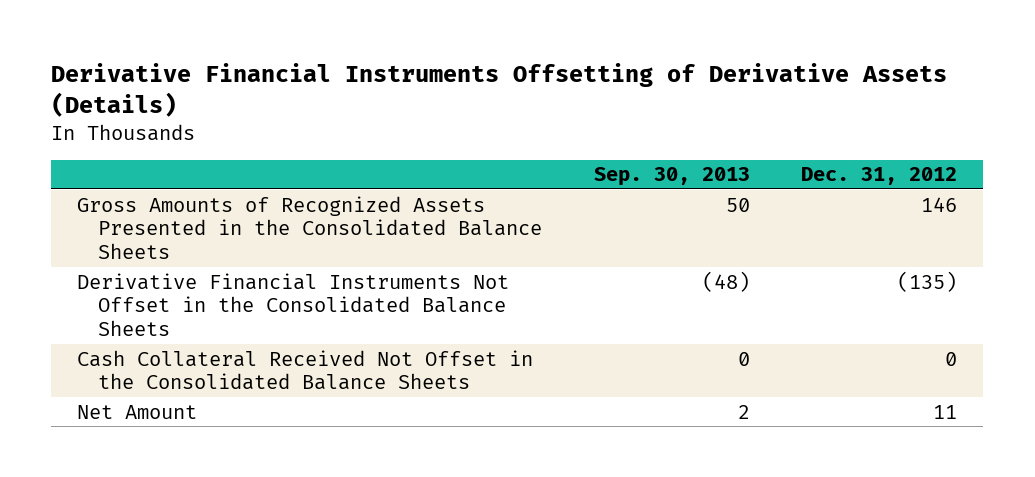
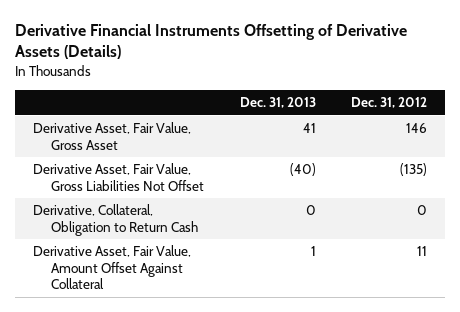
[593,167,750,187] Sep. 30, 2013 -> none
none -> [239,96,316,108] Dec. 31, 2013
[77,195,543,260] Gross Amounts of Recognized Assets Presented in the Consolidated Balance Sheets -> [32,122,191,150] Derivative Asset, Fair Value, Gross Asset
[77,272,510,337] Derivative Financial Instruments Not Offset in the Consolidated Balance Sheets -> [32,163,205,191] Derivative Asset, Fair Value, Gross Liabilities Not Offset
[77,349,534,391] Cash Collateral Received Not Offset in the Consolidated Balance Sheets -> [32,204,199,236] Derivative, Collateral, Obligation to Return Cash
[77,404,198,419] Net Amount -> [32,245,191,290] Derivative Asset, Fair Value, Amount Offset Against Collateral

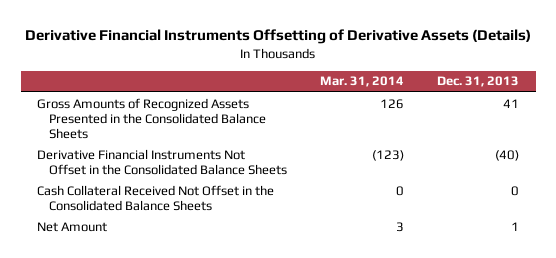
[351,96,428,108] Dec. 31, 2012 -> none
none -> [320,76,405,88] Mar. 31, 2014
[32,122,191,150] Derivative Asset, Fair Value, Gross Asset -> [37,97,267,139] Gross Amounts of Recognized Assets Presented in the Consolidated Balance Sheets
[32,163,205,191] Derivative Asset, Fair Value, Gross Liabilities Not Offset -> [37,148,288,175] Derivative Financial Instruments Not Offset in the Consolidated Balance Sheets
[32,204,199,236] Derivative, Collateral, Obligation to Return Cash -> [37,184,275,211] Cash Collateral Received Not Offset in the Consolidated Balance Sheets
[32,245,191,290] Derivative Asset, Fair Value, Amount Offset Against Collateral -> [37,221,108,232] Net Amount

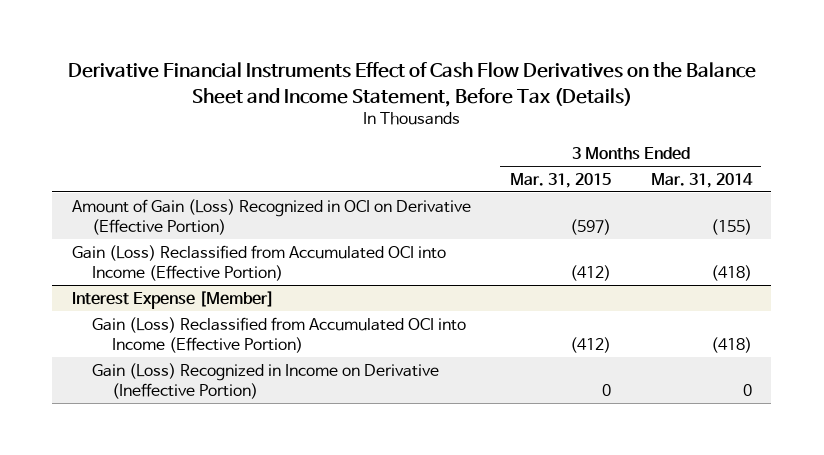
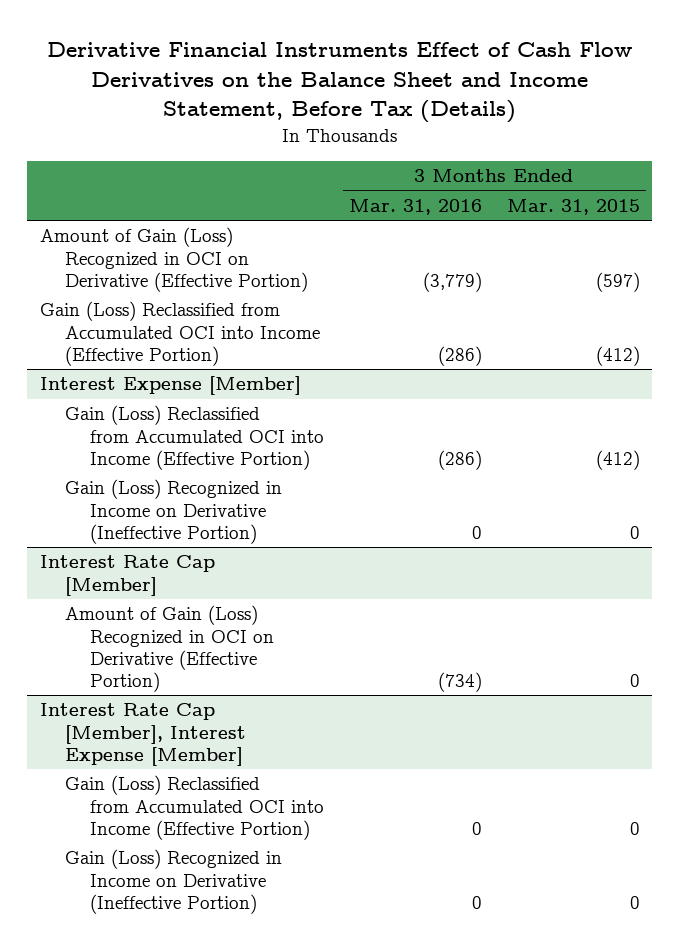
[650,172,753,188] Mar. 31, 2014 -> none
none -> [349,199,483,216] Mar. 31, 2016
none -> [39,555,215,596] Interest Rate Cap [Member]
none -> [65,605,275,692] Amount of Gain (Loss) Recognized in OCI on Derivative (Effective Portion)
none -> [39,703,247,766] Interest Rate Cap [Member], Interest Expense [Member]
none -> [65,775,325,840] Gain (Loss) Reclassified from Accumulated OCI into Income (Effective Portion)
none -> [65,849,283,914] Gain (Loss) Recognized in Income on Derivative (Ineffective Portion)

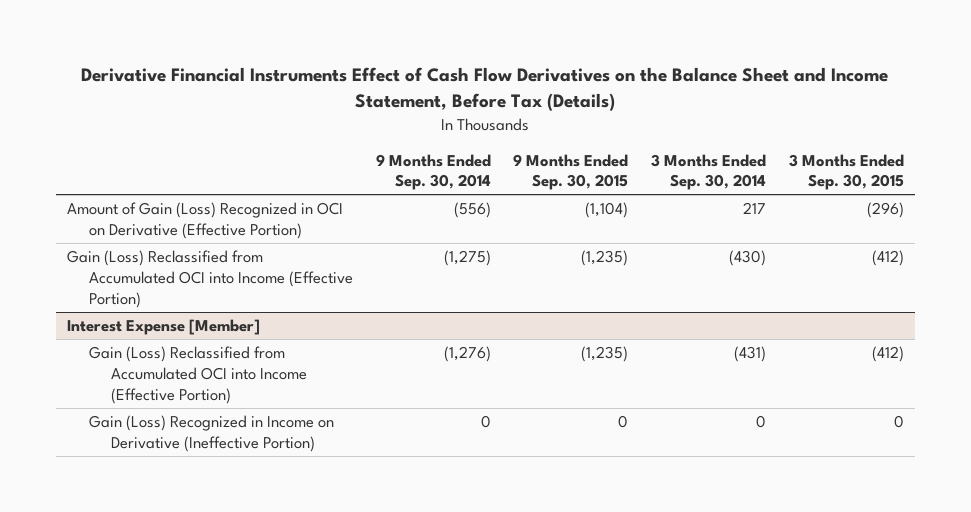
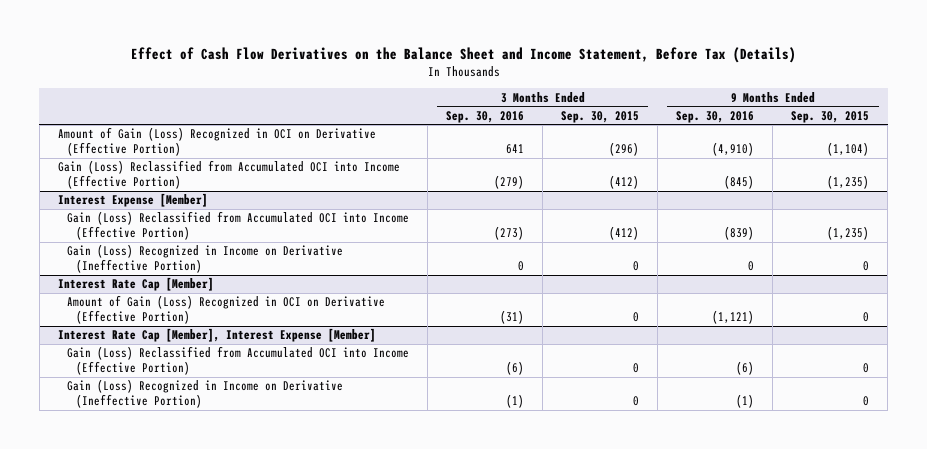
[81,67,889,112] Derivative Financial Instruments Effect of Cash Flow Derivatives on the Balance Sheet and Income Statement, Before Tax (Details) -> [130,46,796,63] Effect of Cash Flow Derivatives on the Balance Sheet and Income Statement, Before Tax (Details)
[375,153,491,191] 9 Months Ended Sep. 30, 2014 -> none
[651,153,767,191] 3 Months Ended Sep. 30, 2014 -> none
none -> [446,110,525,123] Sep. 30, 2016
none -> [676,110,755,123] Sep. 30, 2016
none -> [57,277,214,292] Interest Rate Cap [Member]
none -> [66,295,385,325] Amount of Gain (Loss) Recognized in OCI on Derivative (Effective Portion)
none -> [57,328,376,343] Interest Rate Cap [Member], Interest Expense [Member]
none -> [66,346,409,376] Gain (Loss) Reclassified from Accumulated OCI into Income (Effective Portion)
none -> [66,379,343,409] Gain (Loss) Recognized in Income on Derivative (Ineffective Portion)

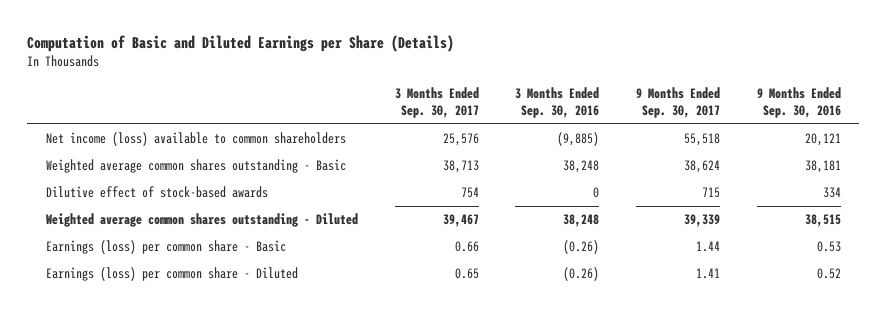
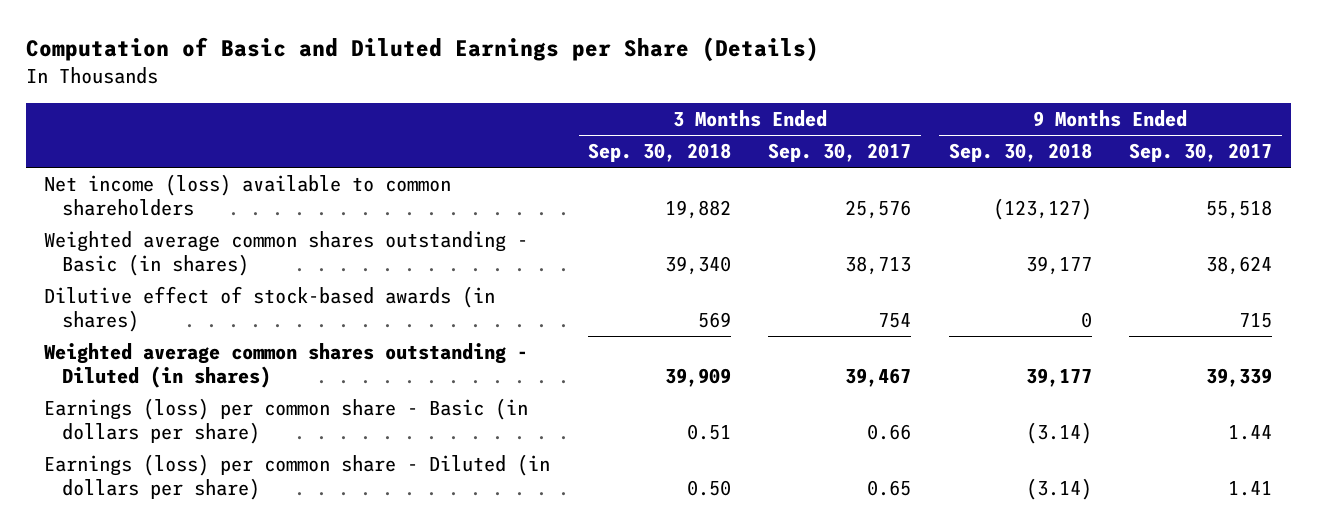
[515,86,600,118] 3 Months Ended Sep. 30, 2016 -> none
[756,86,841,118] 9 Months Ended Sep. 30, 2016 -> none
none -> [587,143,731,163] Sep. 30, 2018
none -> [948,143,1092,163] Sep. 30, 2018
[45,159,346,174] Weighted average common shares outstanding - Basic -> [44,231,529,277] Weighted average common shares outstanding - Basic (in shares)
[45,186,268,199] Dilutive effect of stock-based awards -> [44,286,496,333] Dilutive effect of stock-based awards (in shares)
[45,213,358,228] Weighted average common shares outstanding - Diluted -> [44,343,529,389] Weighted average common shares outstanding - Diluted (in shares)
[45,240,286,255] Earnings (loss) per common share - Basic -> [44,398,529,445] Earnings (loss) per common share - Basic (in dollars per share)
[45,267,298,282] Earnings (loss) per common share - Diluted -> [44,454,551,501] Earnings (loss) per common share - Diluted (in dollars per share)

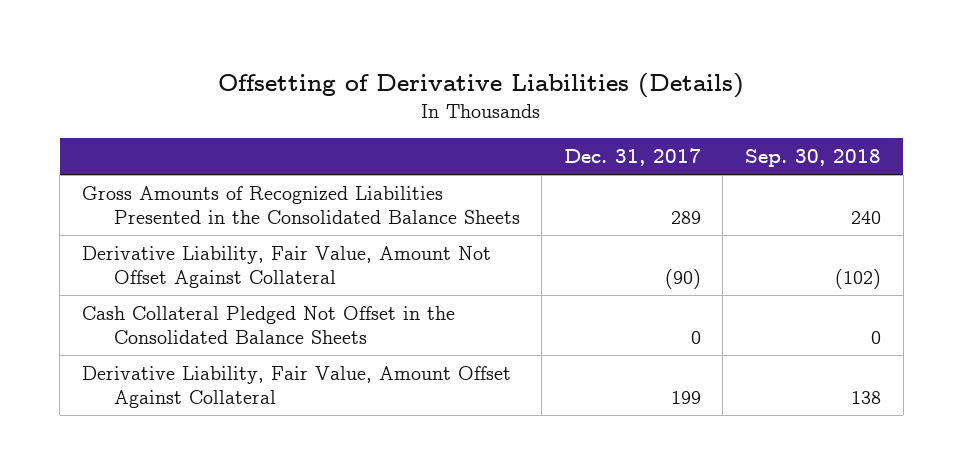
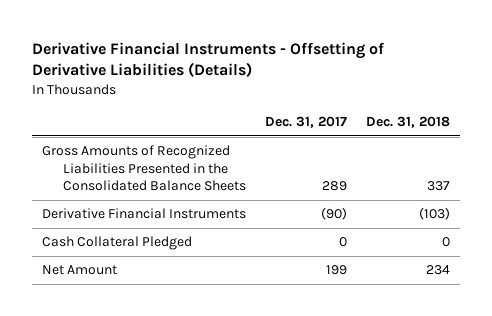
[218,72,745,98] Offsetting of Derivative Liabilities (Details) -> [32,41,385,78] Derivative Financial Instruments - Offsetting of Derivative Liabilities (Details)
[745,149,882,168] Sep. 30, 2018 -> none
none -> [366,115,451,128] Dec. 31, 2018
[81,245,491,288] Derivative Liability, Fair Value, Amount Not Offset Against Collateral -> [41,208,246,220] Derivative Financial Instruments
[81,305,455,344] Cash Collateral Pledged Not Offset in the Consolidated Balance Sheets -> [41,236,192,251] Cash Collateral Pledged
[81,365,511,408] Derivative Liability, Fair Value, Amount Offset Against Collateral -> [41,265,117,276] Net Amount

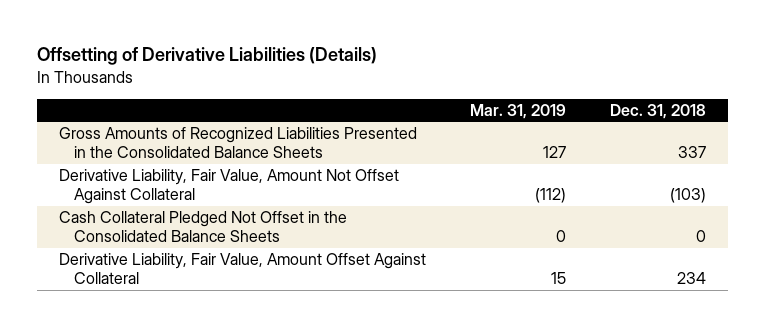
[32,41,385,78] Derivative Financial Instruments - Offsetting of Derivative Liabilities (Details) -> [36,47,377,66] Offsetting of Derivative Liabilities (Details)
[265,115,348,128] Dec. 31, 2017 -> none
none -> [469,103,566,119] Mar. 31, 2019
[41,208,246,220] Derivative Financial Instruments -> [58,169,399,204] Derivative Liability, Fair Value, Amount Not Offset Against Collateral
[41,236,192,251] Cash Collateral Pledged -> [58,211,347,242] Cash Collateral Pledged Not Offset in the Consolidated Balance Sheets
[41,265,117,276] Net Amount -> [58,253,426,284] Derivative Liability, Fair Value, Amount Offset Against Collateral

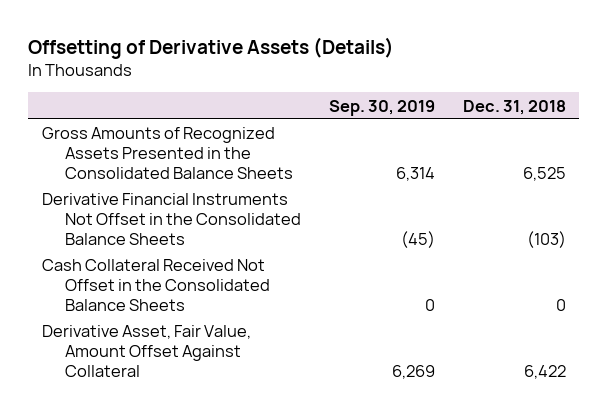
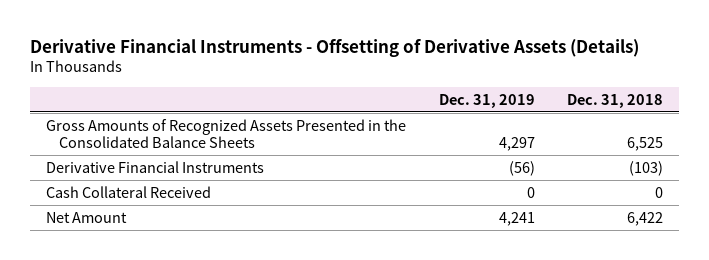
[28,36,395,59] Offsetting of Derivative Assets (Details) -> [29,38,639,57] Derivative Financial Instruments - Offsetting of Derivative Assets (Details)
[328,99,435,116] Sep. 30, 2019 -> none
none -> [438,93,535,108] Dec. 31, 2019
[41,193,302,245] Derivative Financial Instruments Not Offset in the Consolidated Balance Sheets -> none
none -> [45,160,264,173] Derivative Financial Instruments
[41,259,271,311] Cash Collateral Received Not Offset in the Consolidated Balance Sheets -> [45,185,211,198] Cash Collateral Received
[41,325,251,377] Derivative Asset, Fair Value, Amount Offset Against Collateral -> [45,211,127,223] Net Amount

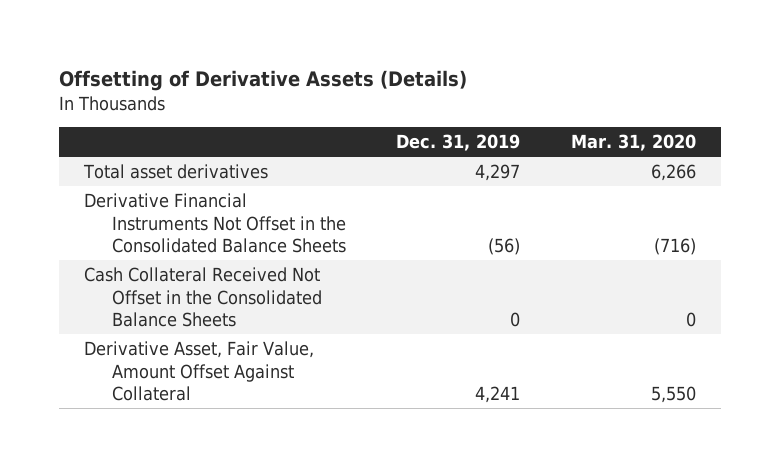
[29,38,639,57] Derivative Financial Instruments - Offsetting of Derivative Assets (Details) -> [58,70,467,92] Offsetting of Derivative Assets (Details)
[567,93,664,108] Dec. 31, 2018 -> none
none -> [570,134,696,152] Mar. 31, 2020
[45,160,264,173] Derivative Financial Instruments -> none
[45,118,406,149] Gross Amounts of Recognized Assets Presented in the Consolidated Balance Sheets -> [83,163,269,179] Total asset derivatives
none -> [84,192,347,254] Derivative Financial Instruments Not Offset in the Consolidated Balance Sheets
[45,185,211,198] Cash Collateral Received -> [84,266,323,328] Cash Collateral Received Not Offset in the Consolidated Balance Sheets
[45,211,127,223] Net Amount -> [84,340,315,402] Derivative Asset, Fair Value, Amount Offset Against Collateral

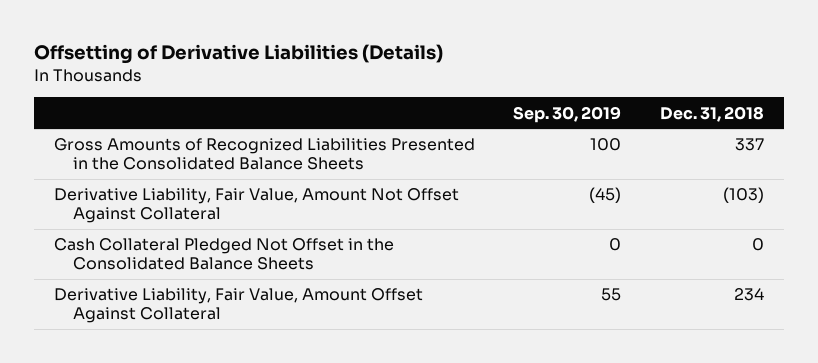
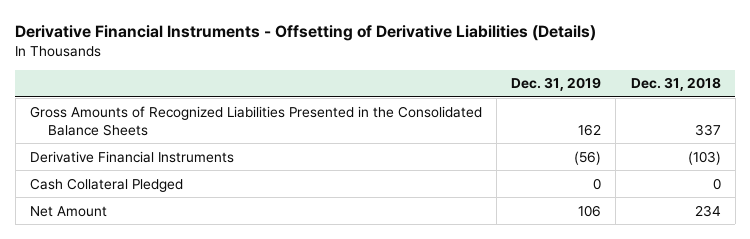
[34,44,444,65] Offsetting of Derivative Liabilities (Details) -> [15,24,597,41] Derivative Financial Instruments - Offsetting of Derivative Liabilities (Details)
[513,105,622,123] Sep. 30, 2019 -> none
none -> [511,77,602,92] Dec. 31, 2019
[53,188,459,224] Derivative Liability, Fair Value, Amount Not Offset Against Collateral -> none
none -> [29,150,234,163] Derivative Financial Instruments
[53,238,394,271] Cash Collateral Pledged Not Offset in the Consolidated Balance Sheets -> [29,177,183,192] Cash Collateral Pledged
[53,288,423,324] Derivative Liability, Fair Value, Amount Offset Against Collateral -> [29,205,107,217] Net Amount

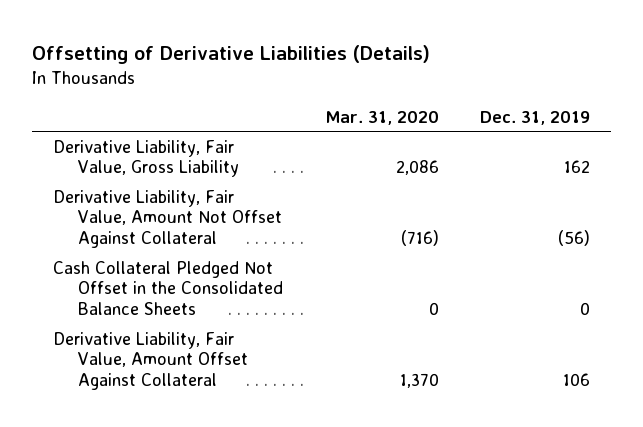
[15,24,597,41] Derivative Financial Instruments - Offsetting of Derivative Liabilities (Details) -> [32,45,431,65] Offsetting of Derivative Liabilities (Details)
[630,77,721,92] Dec. 31, 2018 -> none
none -> [324,110,439,125] Mar. 31, 2020
[29,150,234,163] Derivative Financial Instruments -> none
[29,105,482,136] Gross Amounts of Recognized Liabilities Presented in the Consolidated Balance Sheets -> [53,139,240,178] Derivative Liability, Fair Value, Gross Liability
none -> [53,189,283,249] Derivative Liability, Fair Value, Amount Not Offset Against Collateral
[29,177,183,192] Cash Collateral Pledged -> [53,260,284,316] Cash Collateral Pledged Not Offset in the Consolidated Balance Sheets
[29,205,107,217] Net Amount -> [53,331,249,391] Derivative Liability, Fair Value, Amount Offset Against Collateral

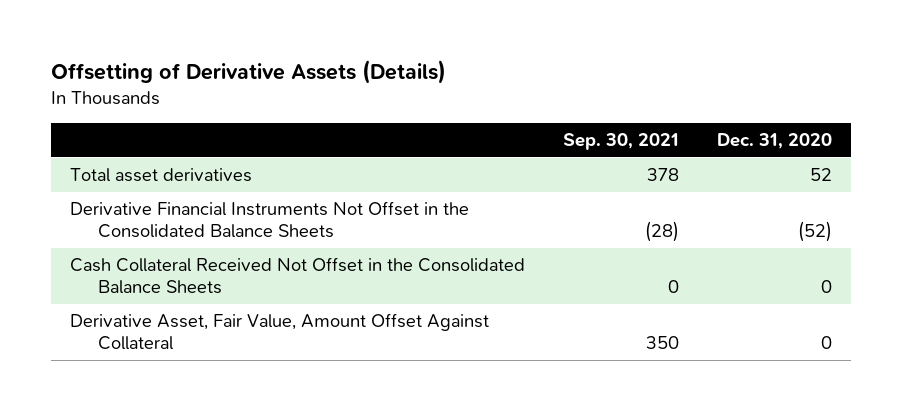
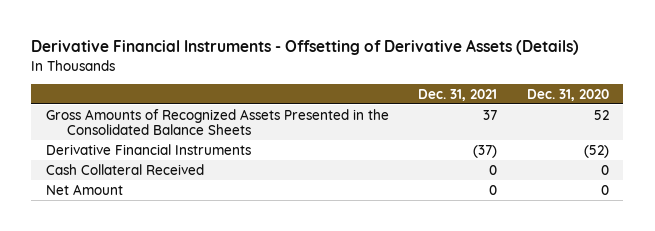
[50,60,446,85] Offsetting of Derivative Assets (Details) -> [31,39,580,56] Derivative Financial Instruments - Offsetting of Derivative Assets (Details)
[563,133,680,151] Sep. 30, 2021 -> none
none -> [418,88,498,101] Dec. 31, 2021
[69,201,469,239] Derivative Financial Instruments Not Offset in the Consolidated Balance Sheets -> none
[69,168,252,183] Total asset derivatives -> [46,108,390,136] Gross Amounts of Recognized Assets Presented in the Consolidated Balance Sheets
none -> [46,143,252,155] Derivative Financial Instruments
[69,257,525,295] Cash Collateral Received Not Offset in the Consolidated Balance Sheets -> [46,163,205,175] Cash Collateral Received
[69,313,489,351] Derivative Asset, Fair Value, Amount Offset Against Collateral -> [46,183,124,195] Net Amount

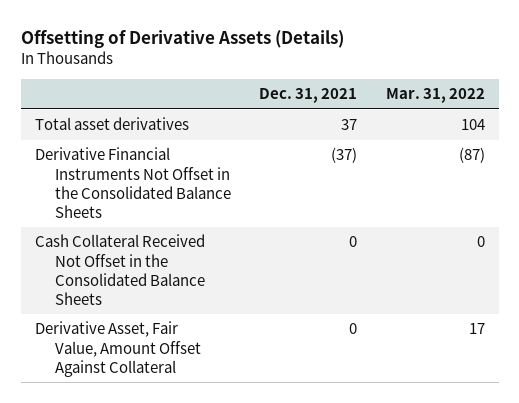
[31,39,580,56] Derivative Financial Instruments - Offsetting of Derivative Assets (Details) -> [20,29,344,48] Offsetting of Derivative Assets (Details)
[526,88,609,101] Dec. 31, 2020 -> none
none -> [385,88,485,104] Mar. 31, 2022
[46,143,252,155] Derivative Financial Instruments -> none
[46,108,390,136] Gross Amounts of Recognized Assets Presented in the Consolidated Balance Sheets -> [34,117,189,131] Total asset derivatives
none -> [34,147,232,218] Derivative Financial Instruments Not Offset in the Consolidated Balance Sheets
[46,163,205,175] Cash Collateral Received -> [34,234,206,305] Cash Collateral Received Not Offset in the Consolidated Balance Sheets
[46,183,124,195] Net Amount -> [34,321,202,377] Derivative Asset, Fair Value, Amount Offset Against Collateral

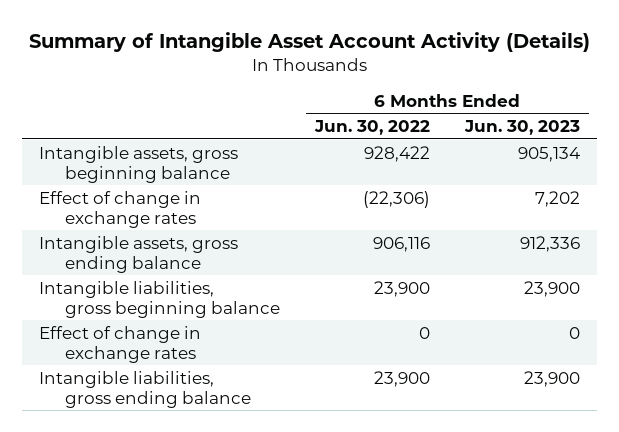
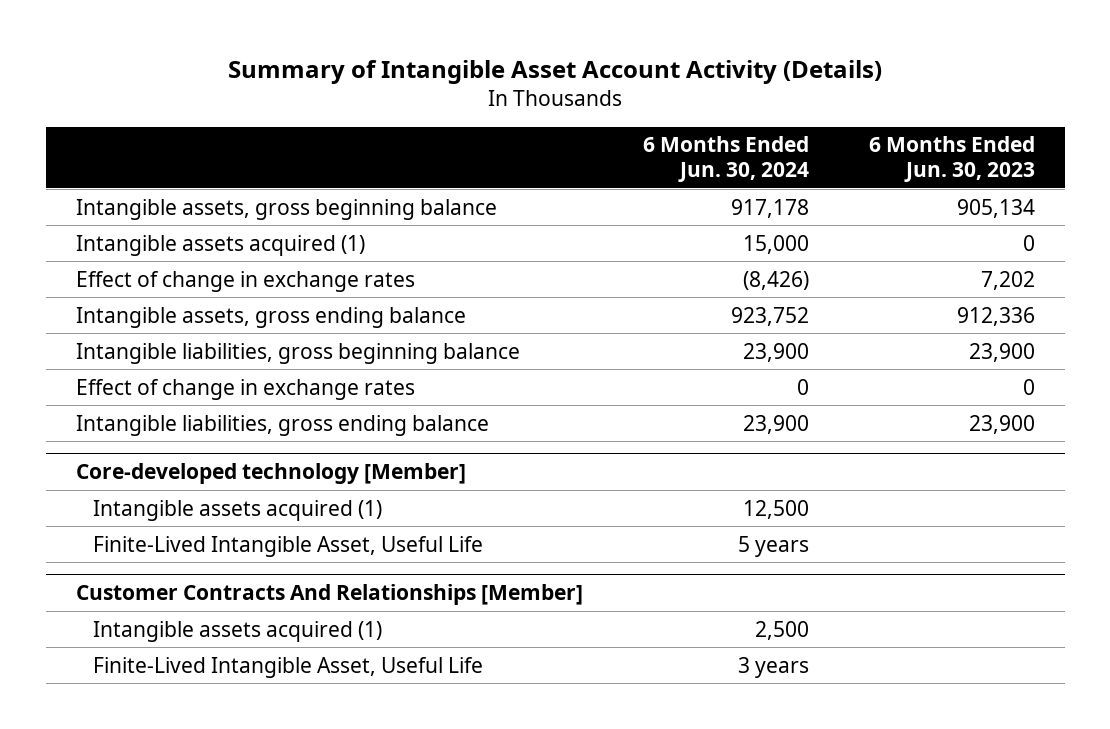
[313,120,430,136] Jun. 30, 2022 -> none
none -> [642,136,809,183] 6 Months Ended Jun. 30, 2024
none -> [75,234,365,256] Intangible assets acquired (1)
none -> [75,463,466,485] Core-developed technology [Member]
none -> [93,499,383,521] Intangible assets acquired (1)
none -> [93,535,484,557] Finite-Lived Intangible Asset, Useful Life
none -> [75,584,583,606] Customer Contracts And Relationships [Member]
none -> [93,620,383,642] Intangible assets acquired (1)
none -> [93,656,484,678] Finite-Lived Intangible Asset, Useful Life

